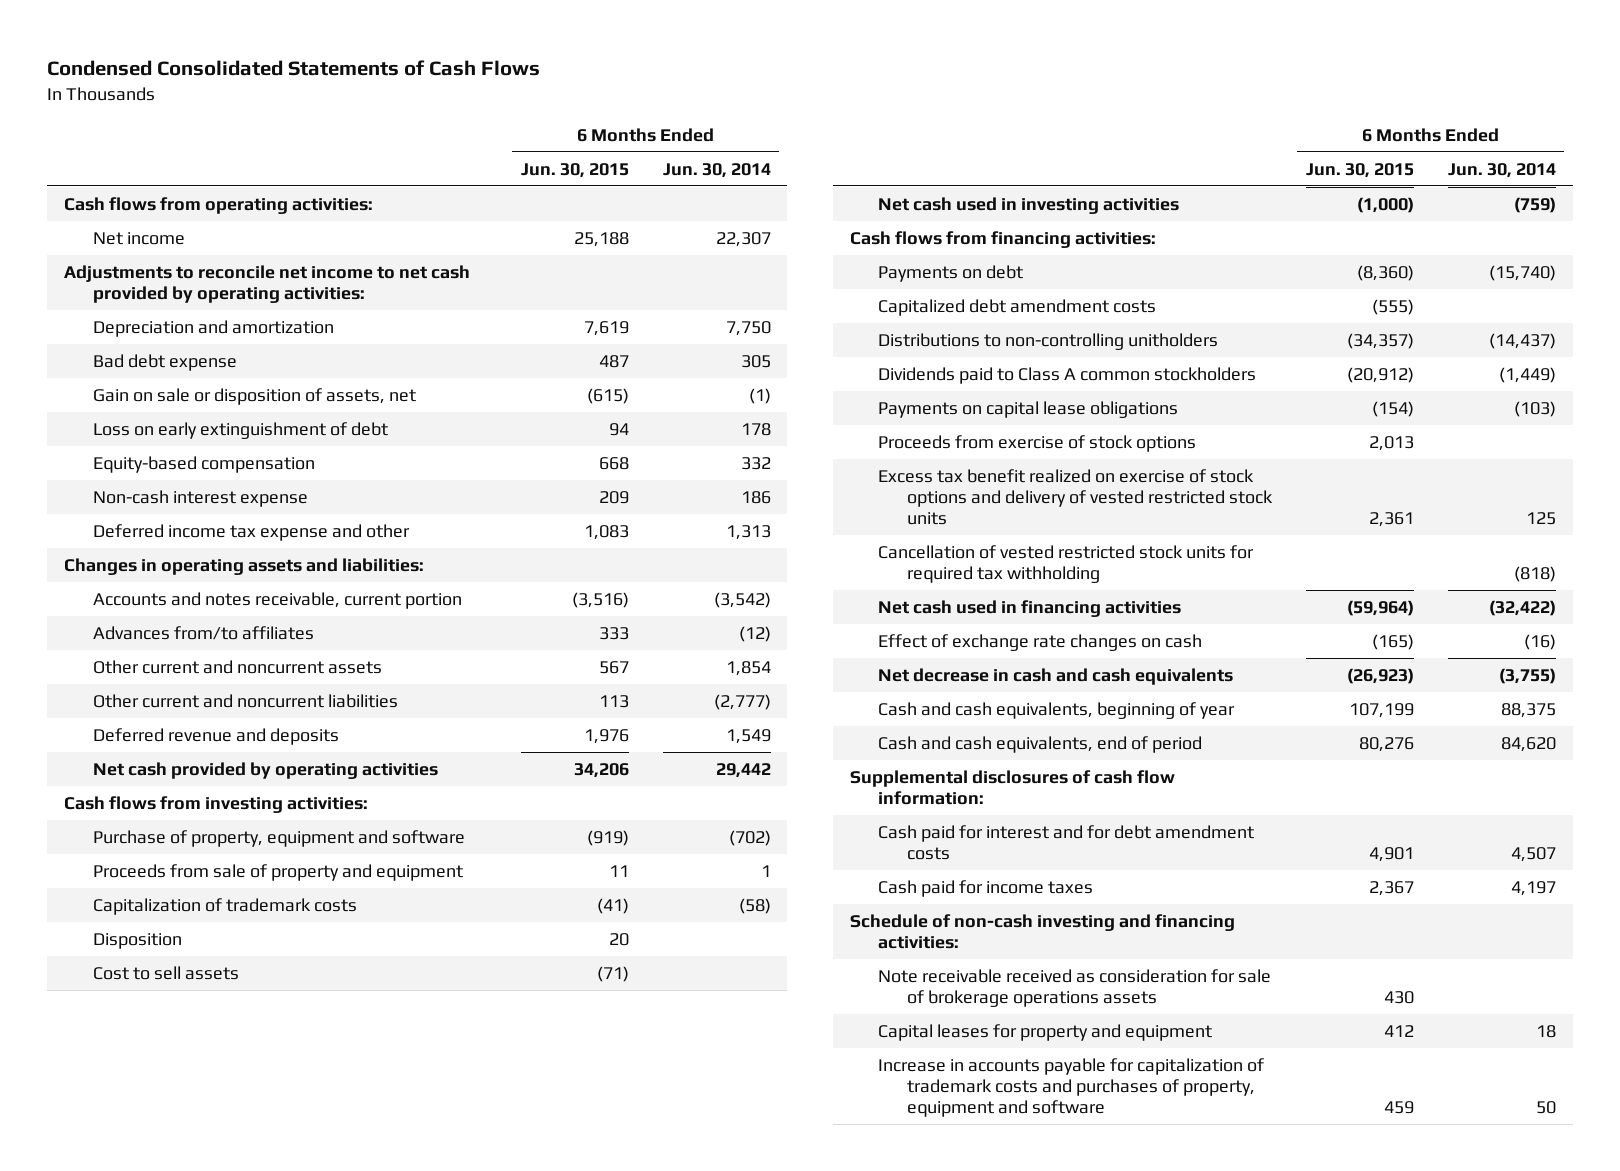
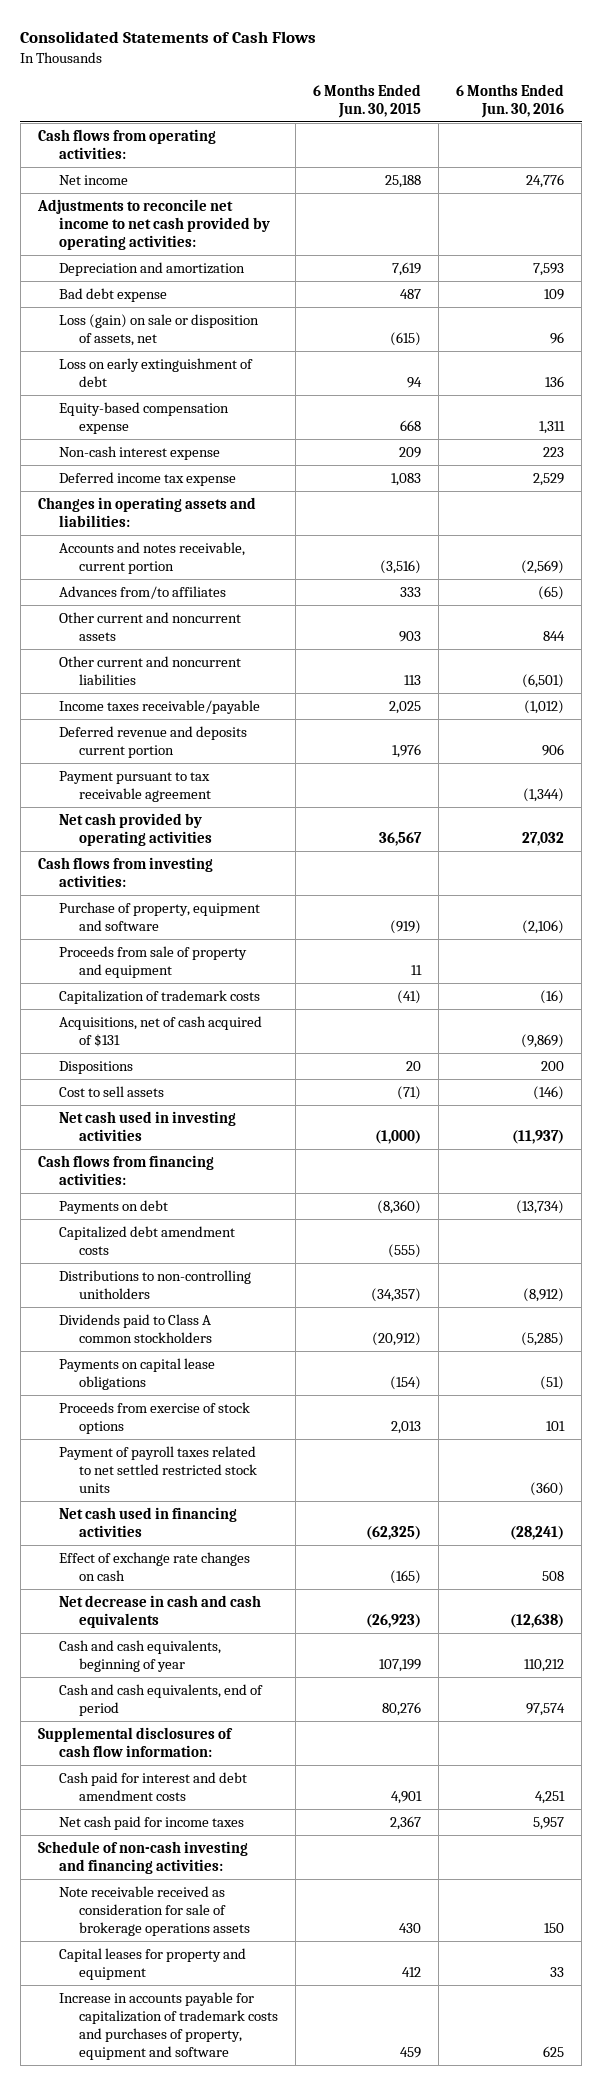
[47,60,541,77] Condensed Consolidated Statements of Cash Flows -> [20,31,317,44] Consolidated Statements of Cash Flows
[662,162,771,178] Jun. 30, 2014 -> none
none -> [456,83,565,119] 6 Months Ended Jun. 30, 2016
[92,387,416,405] Gain on sale or disposition of assets, net -> [58,313,259,346] Loss (gain) on sale or disposition of assets, net
[92,455,315,473] Equity-based compensation -> [58,401,229,434] Equity-based compensation expense
[92,523,410,541] Deferred income tax expense and other -> [58,471,236,486] Deferred income tax expense
[598,660,629,674] 567 -> [399,630,422,642] 903
none -> [58,699,260,714] Income taxes receivable/payable
[92,727,339,745] Deferred revenue and deposits -> [58,725,247,758] Deferred revenue and deposits current portion
none -> [58,770,212,802] Payment pursuant to tax receivable agreement
[573,762,629,778] 34,206 -> [379,831,423,846] 36,567
none -> [58,1015,262,1047] Acquisitions, net of cash acquired of $131
[92,932,182,949] Disposition -> [58,1060,133,1074] Dispositions
[878,468,1274,525] Excess tax benefit realized on exercise of stock options and delivery of vested restricted stock units -> none
[878,544,1255,583] Cancellation of vested restricted stock units for required tax withholding -> [58,1445,258,1494] Payment of payroll taxes related to net settled restricted stock units
[1346,599,1414,616] (59,964) -> [366,1525,422,1540] (62,325)
[878,824,1255,860] Cash paid for interest and for debt amendment costs -> [58,1771,247,1801] Cash paid for interest and debt amendment costs
[878,879,1094,897] Cash paid for income taxes -> [58,1815,244,1830] Net cash paid for income taxes

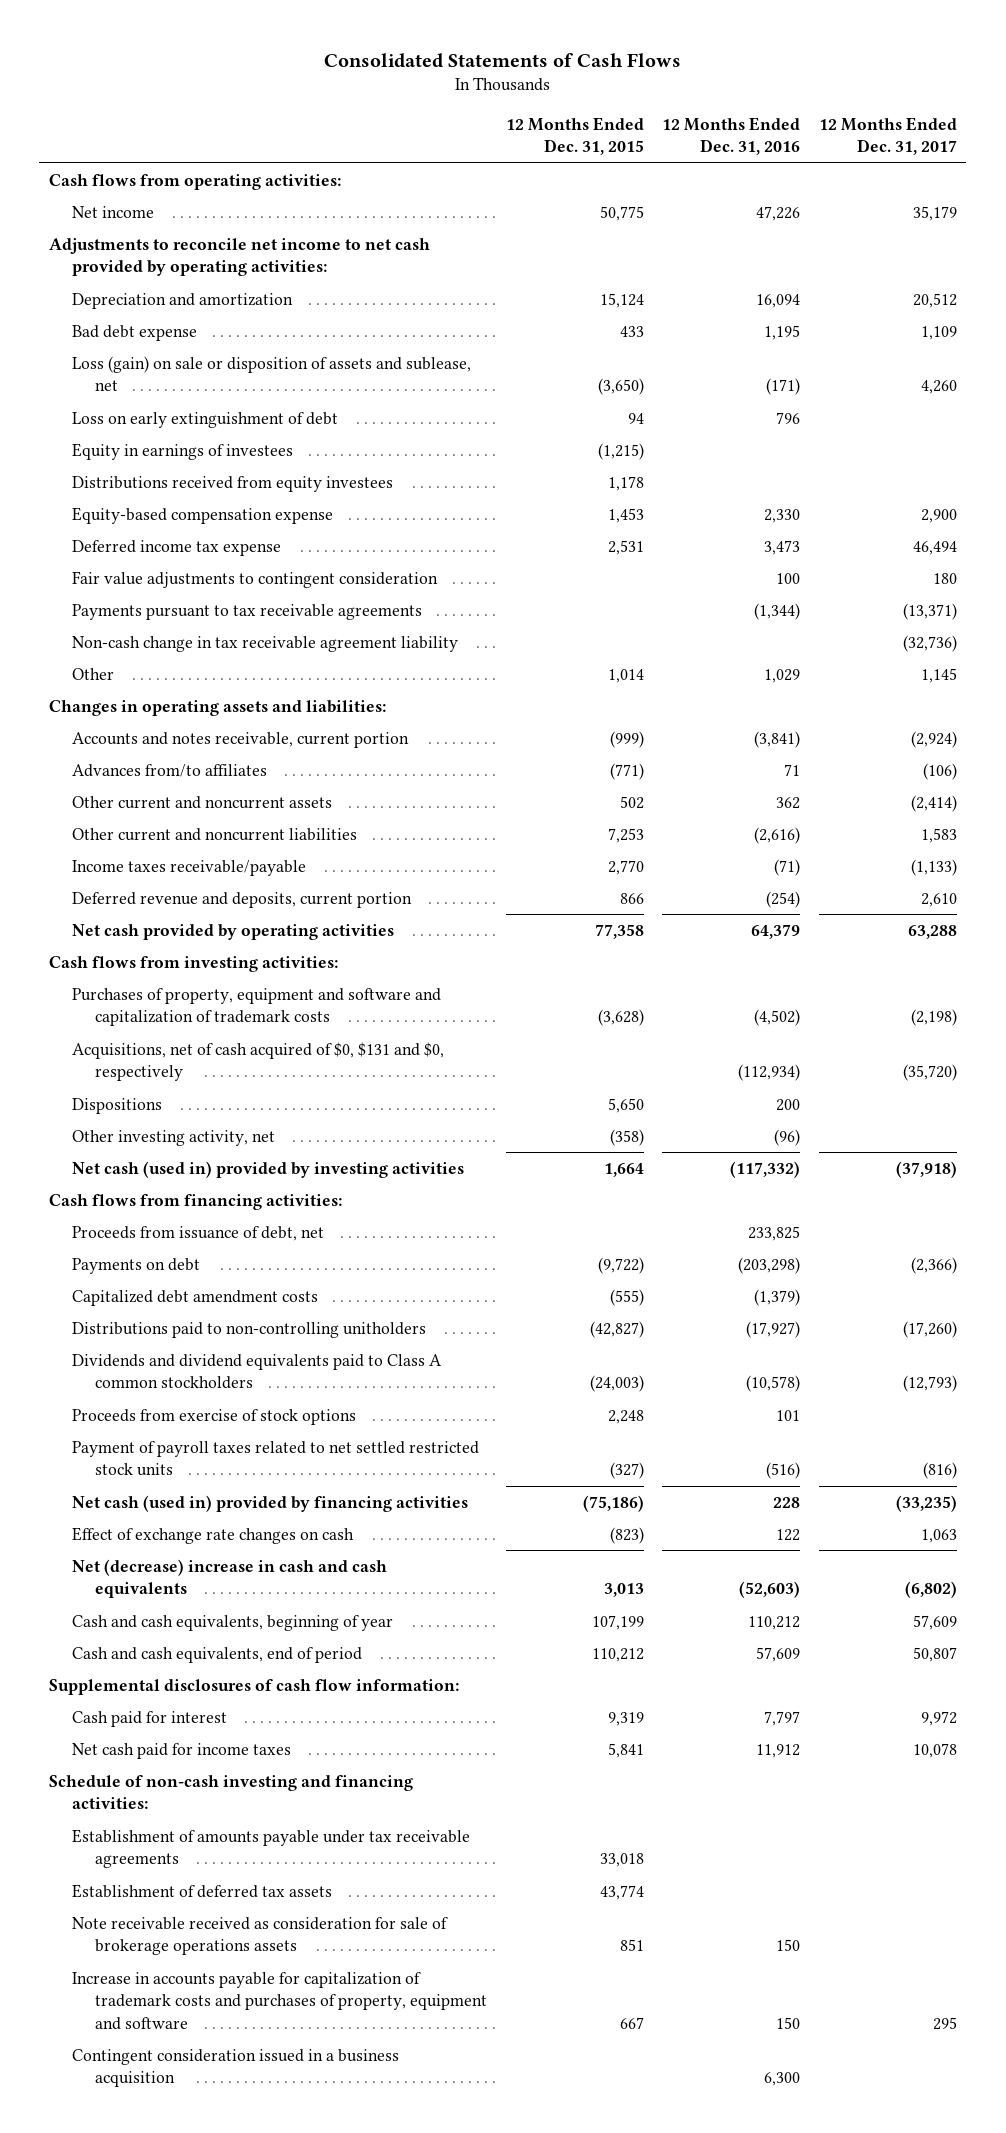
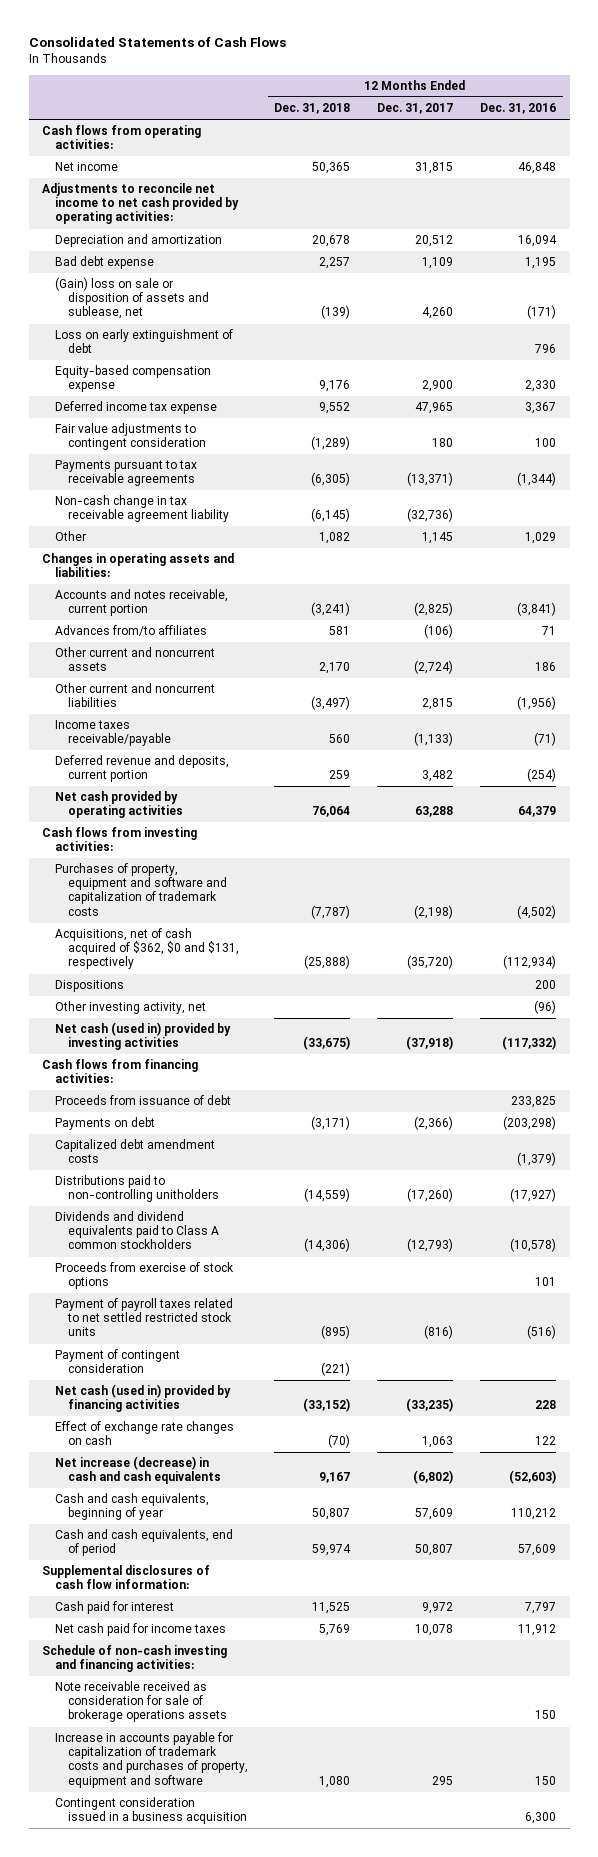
[505,116,644,156] 12 Months Ended Dec. 31, 2015 -> none
none -> [274,103,351,115] Dec. 31, 2018
[756,205,801,221] 47,226 -> [518,162,557,175] 46,848
[913,205,958,221] 35,179 -> [415,162,454,175] 31,815
[71,355,471,392] Loss (gain) on sale or disposition of assets and sublease, net -> [54,277,209,320] (Gain) loss on sale or disposition of assets and sublease, net
[71,442,293,460] Equity in earnings of investees -> none
[71,475,393,492] Distributions received from equity investees -> none
[764,539,801,555] 3,473 -> [525,402,557,415] 3,367
[913,540,958,555] 46,494 -> [415,402,454,415] 47,965
[911,730,958,748] (2,924) -> [414,602,454,617] (2,825)
[776,796,801,809] 362 -> [535,662,557,672] 186
[911,794,958,812] (2,414) -> [414,660,454,675] (2,724)
[754,826,801,844] (2,616) -> [517,696,557,711] (1,956)
[921,827,958,843] 1,583 -> [422,698,454,711] 2,815
[921,892,958,907] 2,610 -> [422,770,454,783] 3,482
[71,1041,444,1082] Acquisitions, net of cash acquired of $0, $131 and $0, respectively -> [54,928,239,970] Acquisitions, net of cash acquired of $362, $0 and $131, respectively
[71,1225,324,1241] Proceeds from issuance of debt, net -> [54,1095,231,1106] Proceeds from issuance of debt
none -> [54,1349,180,1374] Payment of contingent consideration
[71,1558,387,1599] Net (decrease) increase in cash and cash equivalents -> [54,1456,221,1485] Net increase (decrease) in cash and cash equivalents
[71,1828,470,1869] Establishment of amounts payable under tax receivable agreements -> none
[71,1883,332,1898] Establishment of deferred tax assets -> none

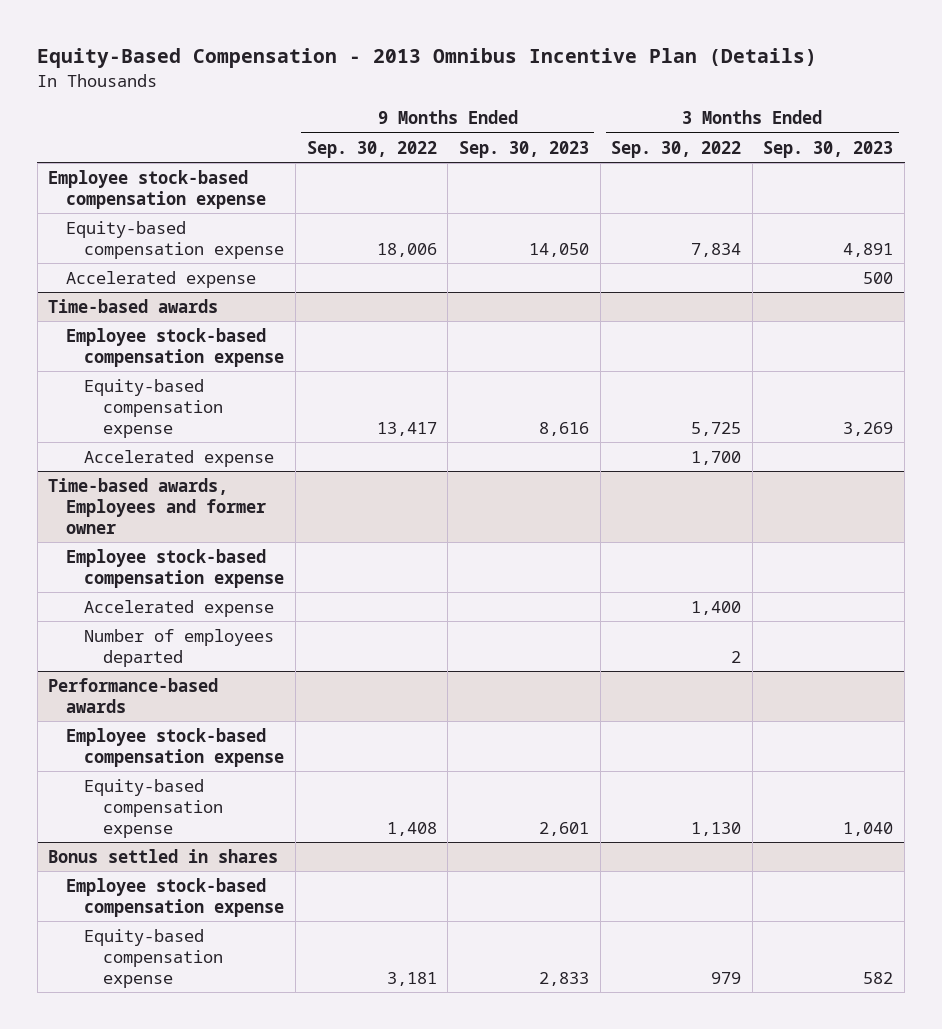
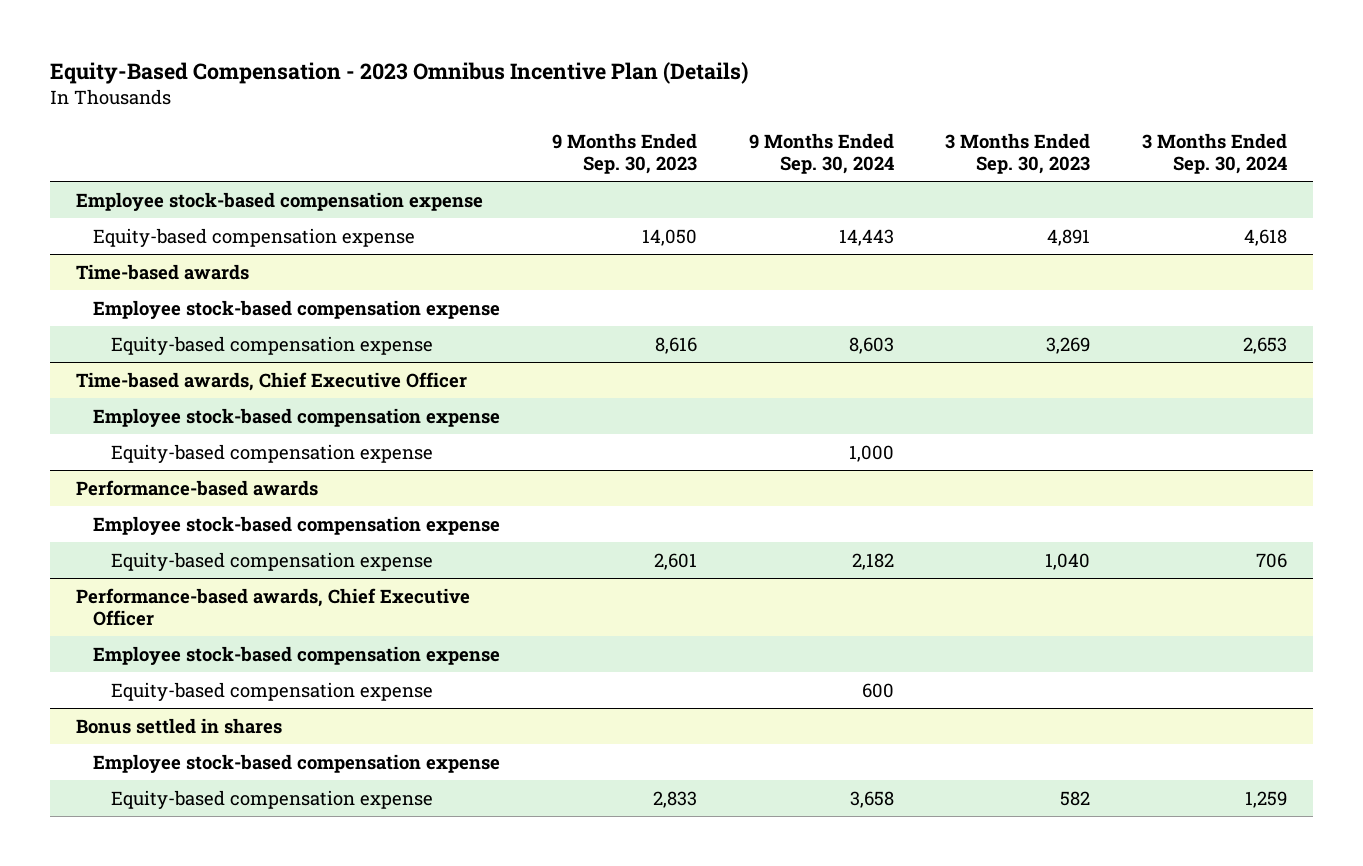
[37,48,818,69] Equity-Based Compensation - 2013 Omnibus Incentive Plan (Details) -> [49,61,748,84] Equity-Based Compensation - 2023 Omnibus Incentive Plan (Details)
[306,140,437,158] Sep. 30, 2022 -> none
[611,140,742,158] Sep. 30, 2022 -> none
none -> [748,132,894,175] 9 Months Ended Sep. 30, 2024
none -> [1142,132,1288,175] 3 Months Ended Sep. 30, 2024
[66,270,257,288] Accelerated expense -> none
[84,449,275,467] Accelerated expense -> none
[48,477,267,534] Time-based awards, Employees and former owner -> none
none -> [75,371,467,391] Time-based awards, Chief Executive Officer
[84,599,275,617] Accelerated expense -> none
[84,628,275,667] Number of employees departed -> none
none -> [110,443,433,463] Equity-based compensation expense
none -> [75,587,470,627] Performance-based awards, Chief Executive Officer
none -> [93,645,501,665] Employee stock-based compensation expense
none -> [110,681,433,701] Equity-based compensation expense

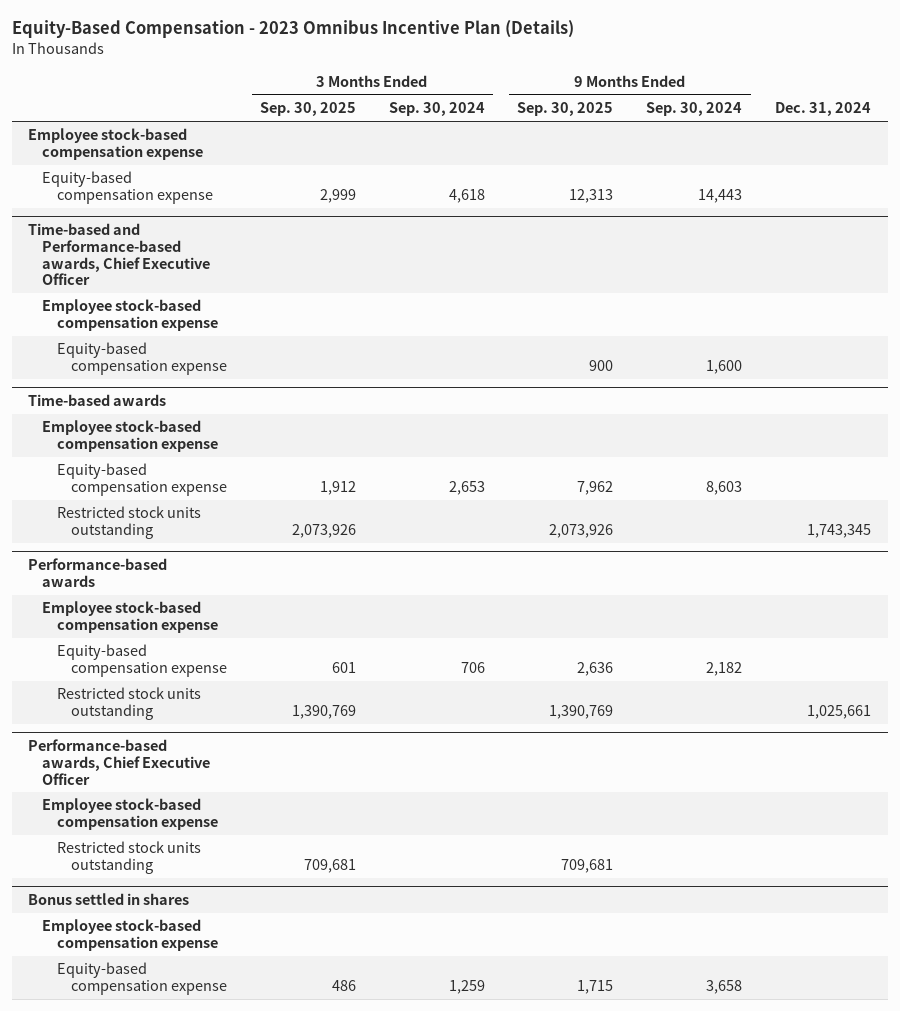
[551,132,697,175] 9 Months Ended Sep. 30, 2023 -> none
[945,132,1091,175] 3 Months Ended Sep. 30, 2023 -> none
none -> [259,102,356,117] Sep. 30, 2025
none -> [517,102,614,117] Sep. 30, 2025
none -> [775,102,872,117] Dec. 31, 2024
none -> [28,222,211,286] Time-based and Performance-based awards, Chief Executive Officer
none -> [42,299,218,332] Employee stock-based compensation expense
none -> [56,342,227,376] Equity-based compensation expense
[75,371,467,391] Time-based awards, Chief Executive Officer -> none
[93,407,501,427] Employee stock-based compensation expense -> none
[110,443,433,463] Equity-based compensation expense -> none
none -> [56,506,201,540] Restricted stock units outstanding
none -> [56,687,201,721] Restricted stock units outstanding
[110,681,433,701] Equity-based compensation expense -> none
none -> [56,841,201,875] Restricted stock units outstanding

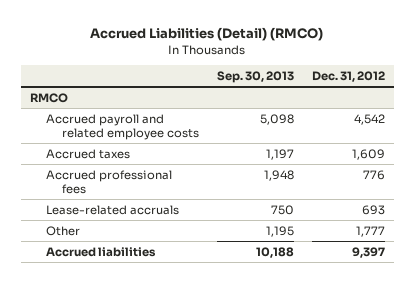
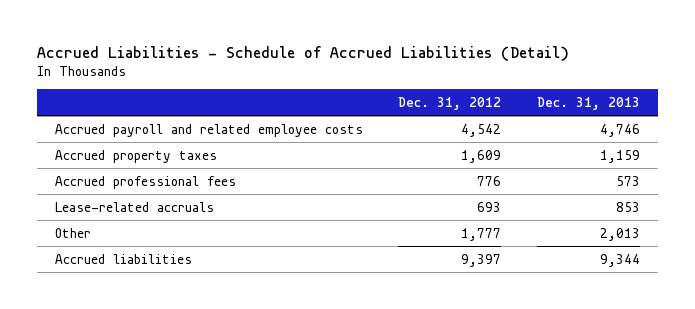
[90,27,324,42] Accrued Liabilities (Detail) (RMCO) -> [36,45,569,61] Accrued Liabilities - Schedule of Accrued Liabilities (Detail)
[216,70,294,83] Sep. 30, 2013 -> none
none -> [537,96,641,110] Dec. 31, 2013
[29,92,68,103] RMCO -> none
[45,148,130,159] Accrued taxes -> [54,149,217,163] Accrued property taxes

